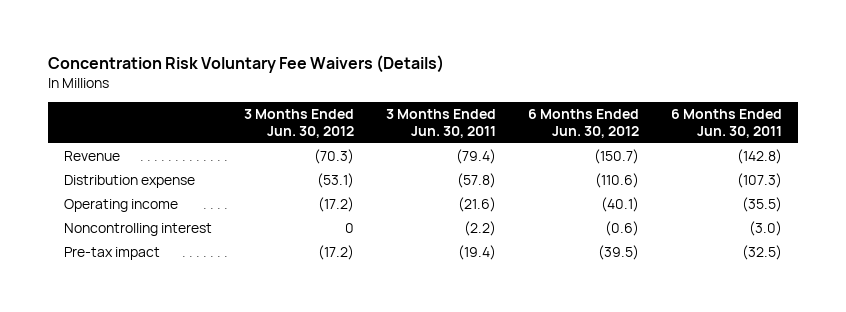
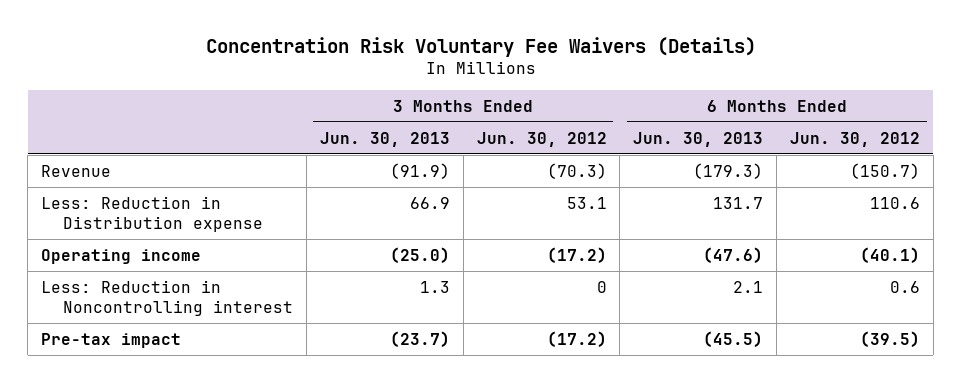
[385,108,496,138] 3 Months Ended Jun. 30, 2011 -> none
[671,108,783,138] 6 Months Ended Jun. 30, 2011 -> none
none -> [319,131,450,147] Jun. 30, 2013
none -> [633,131,764,147] Jun. 30, 2013
[63,175,195,189] Distribution expense -> [41,195,264,232] Less: Reduction in Distribution expense
[316,173,354,189] (53.1) -> [566,196,607,209] 53.1
[595,173,640,189] (110.6) -> [869,196,920,209] 110.6
[63,223,212,237] Noncontrolling interest -> [41,279,294,316] Less: Reduction in Noncontrolling interest
[605,221,640,237] (0.6) -> [889,280,920,293] 0.6

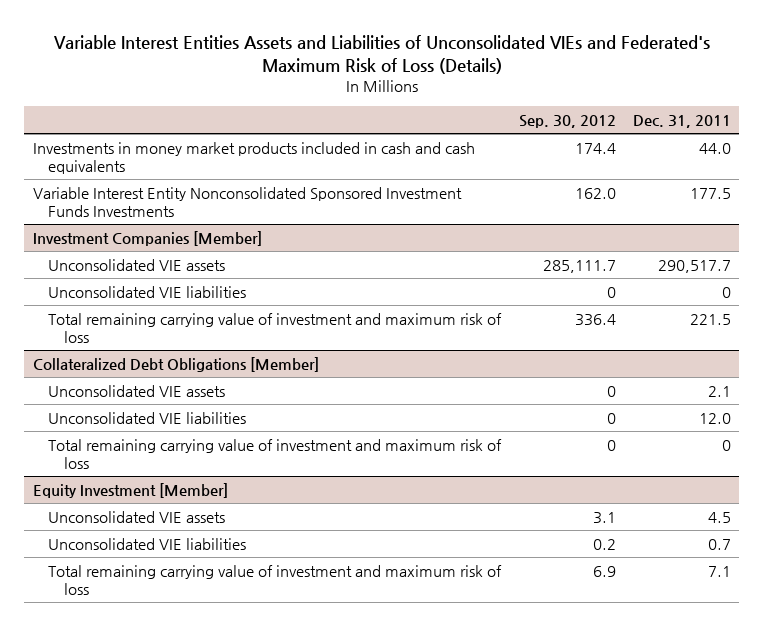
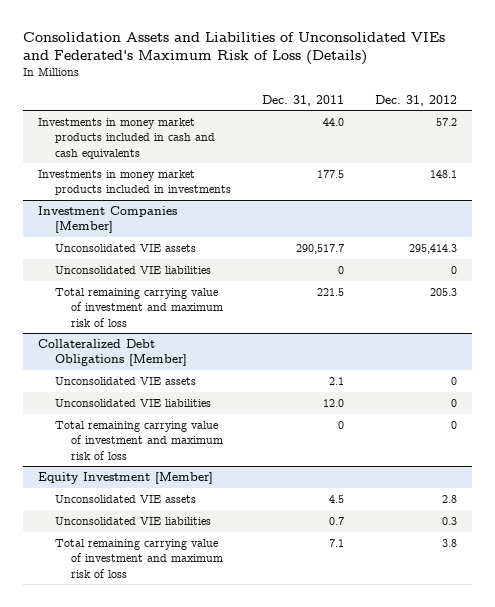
[53,34,710,74] Variable Interest Entities Assets and Liabilities of Unconsolidated VIEs and Federated's Maximum Risk of Loss (Details) -> [22,31,445,66] Consolidation Assets and Liabilities of Unconsolidated VIEs and Federated's Maximum Risk of Loss (Details)
[518,114,616,128] Sep. 30, 2012 -> none
none -> [374,94,457,106] Dec. 31, 2012
[32,186,462,217] Variable Interest Entity Nonconsolidated Sponsored Investment Funds Investments -> [38,170,231,196] Investments in money market products included in investments

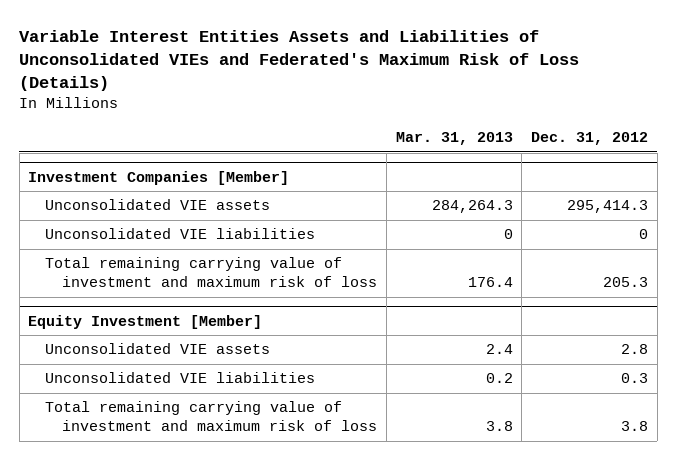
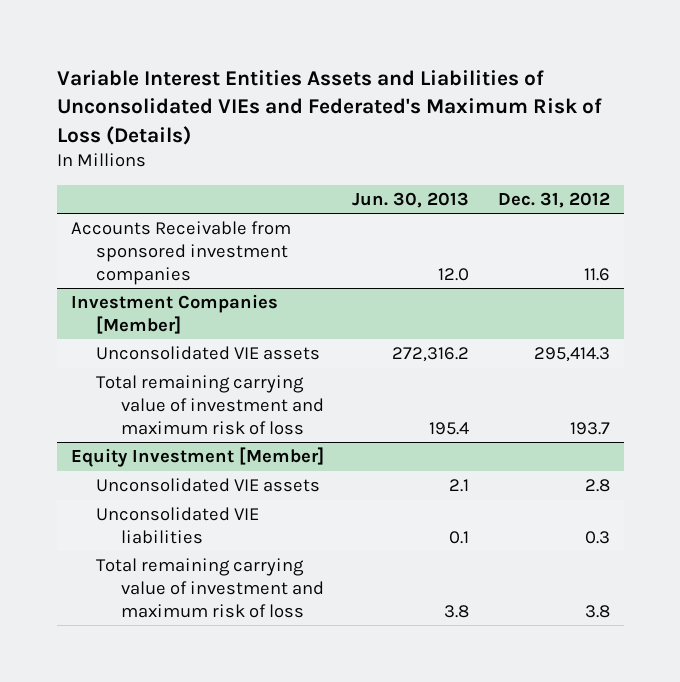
[395,132,513,146] Mar. 31, 2013 -> none
none -> [352,191,470,208] Jun. 30, 2013
none -> [70,221,291,285] Accounts Receivable from sponsored investment companies
[45,228,316,240] Unconsolidated VIE liabilities -> none
[603,277,649,288] 205.3 -> [569,421,610,435] 193.7

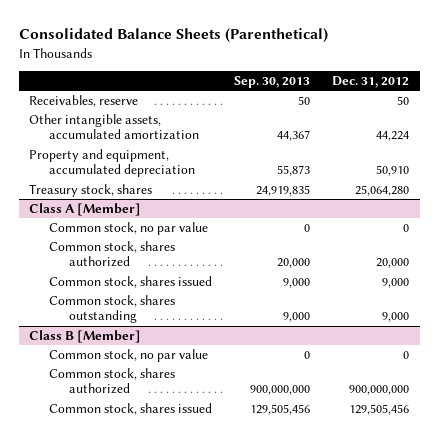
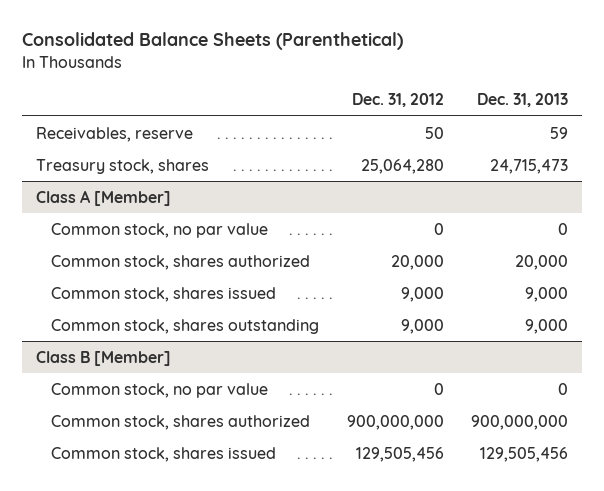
[234,75,311,88] Sep. 30, 2013 -> none
none -> [477,93,569,108] Dec. 31, 2013
[29,113,200,141] Other intangible assets, accumulated amortization -> none
[29,148,196,178] Property and equipment, accumulated depreciation -> none

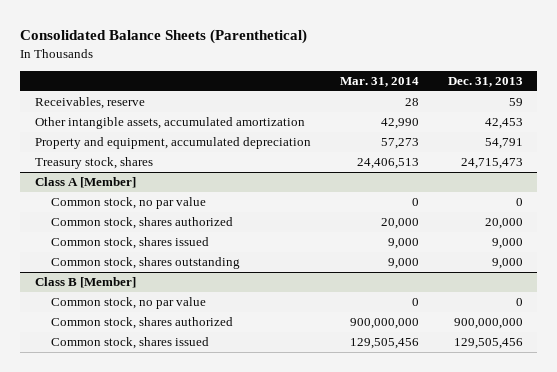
[351,93,444,108] Dec. 31, 2012 -> none
none -> [339,77,419,88] Mar. 31, 2014
none -> [34,117,305,130] Other intangible assets, accumulated amortization
none -> [34,137,311,150] Property and equipment, accumulated depreciation

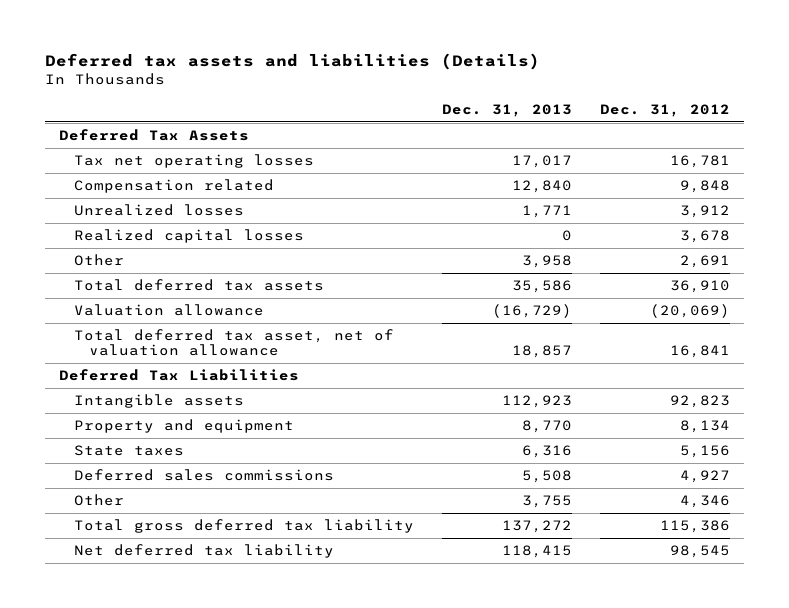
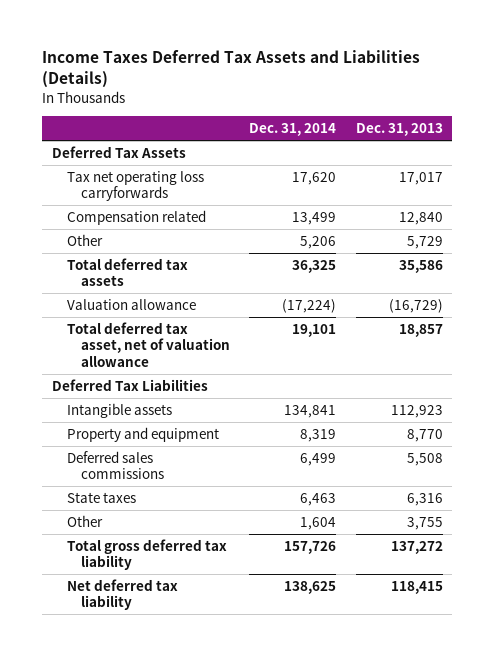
[45,52,541,70] Deferred tax assets and liabilities (Details) -> [42,50,421,89] Income Taxes Deferred Tax Assets and Liabilities (Details)
[600,103,731,117] Dec. 31, 2012 -> none
none -> [249,123,337,137] Dec. 31, 2014
[73,154,314,169] Tax net operating losses -> [66,170,204,202] Tax net operating loss carryforwards
[73,204,244,217] Unrealized losses -> none
[73,229,304,244] Realized capital losses -> none
[521,255,572,269] 3,958 -> [406,235,443,249] 5,729
[73,445,184,457] State taxes -> [66,491,136,503] State taxes

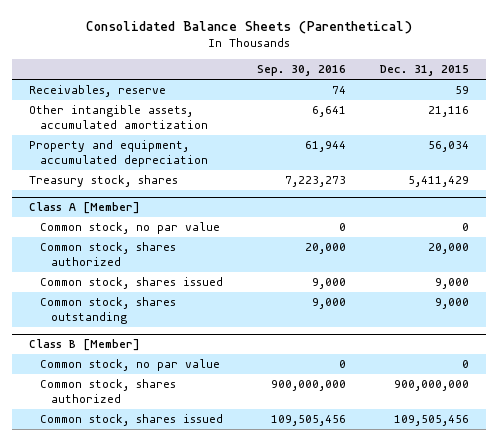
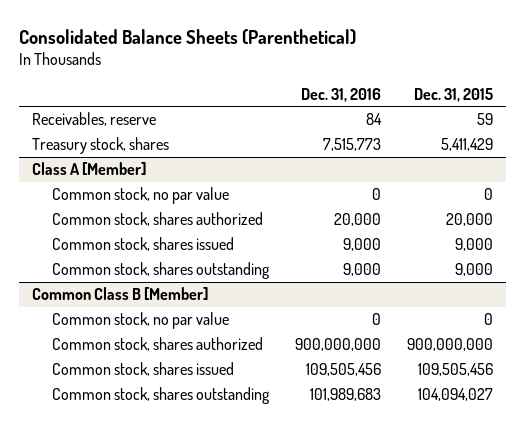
[256,65,346,77] Sep. 30, 2016 -> none
none -> [300,87,381,102] Dec. 31, 2016
[28,105,208,129] Other intangible assets, accumulated amortization -> none
[28,140,208,167] Property and equipment, accumulated depreciation -> none
[28,339,140,352] Class B [Member] -> [32,287,209,301] Common Class B [Member]
none -> [51,387,270,405] Common stock, shares outstanding

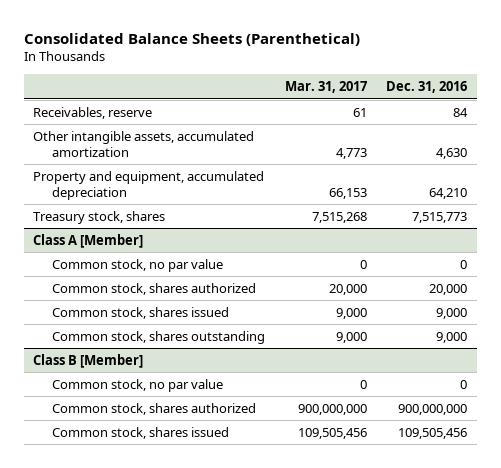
[414,87,494,102] Dec. 31, 2015 -> none
none -> [284,81,367,94] Mar. 31, 2017
none -> [33,130,255,157] Other intangible assets, accumulated amortization
none -> [33,170,265,200] Property and equipment, accumulated depreciation
[32,287,209,301] Common Class B [Member] -> [33,353,144,368] Class B [Member]
[51,387,270,405] Common stock, shares outstanding -> none

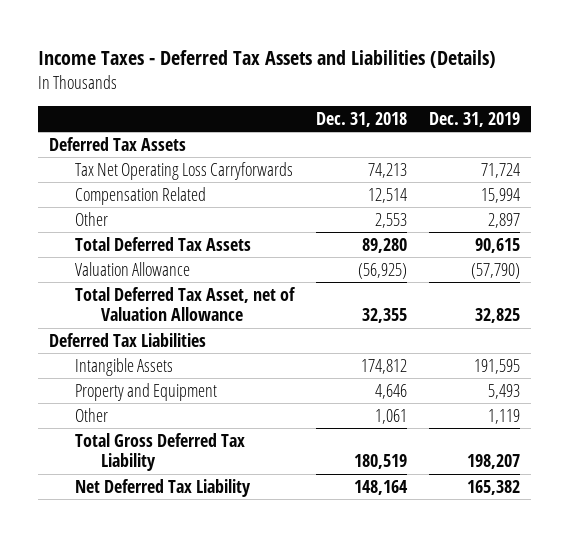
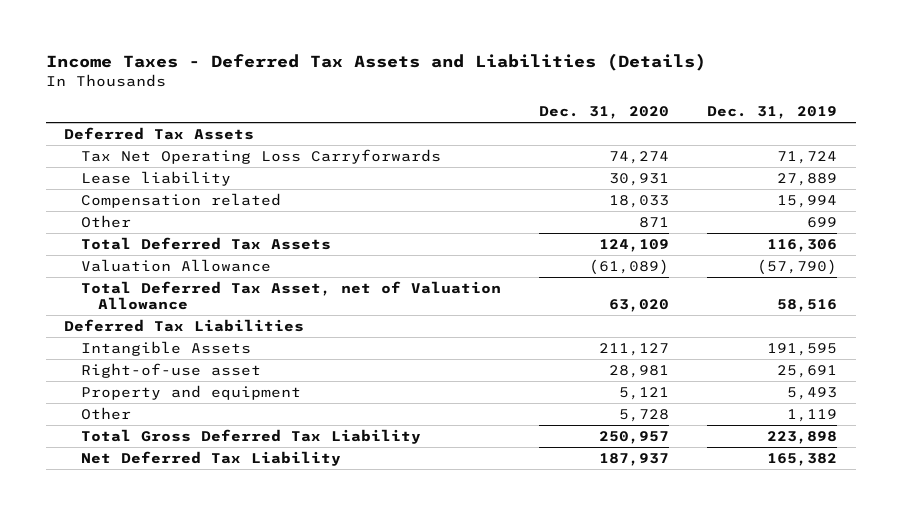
[316,111,408,127] Dec. 31, 2018 -> none
none -> [539,105,670,119] Dec. 31, 2020
none -> [81,170,232,186] Lease liability
[75,186,207,205] Compensation Related -> [81,192,282,208] Compensation related
[488,212,521,228] 2,897 -> [807,216,838,228] 699
[475,237,521,253] 90,615 -> [767,238,838,252] 116,306
[475,308,521,324] 32,825 -> [777,299,838,313] 58,516
none -> [81,362,262,378] Right-of-use asset
[75,382,218,401] Property and Equipment -> [81,384,302,400] Property and equipment
[467,454,521,470] 198,207 -> [767,430,838,444] 223,898

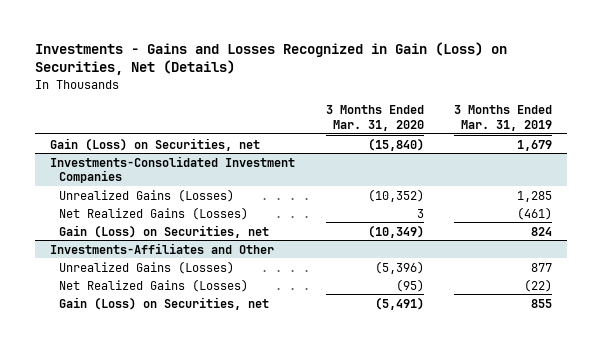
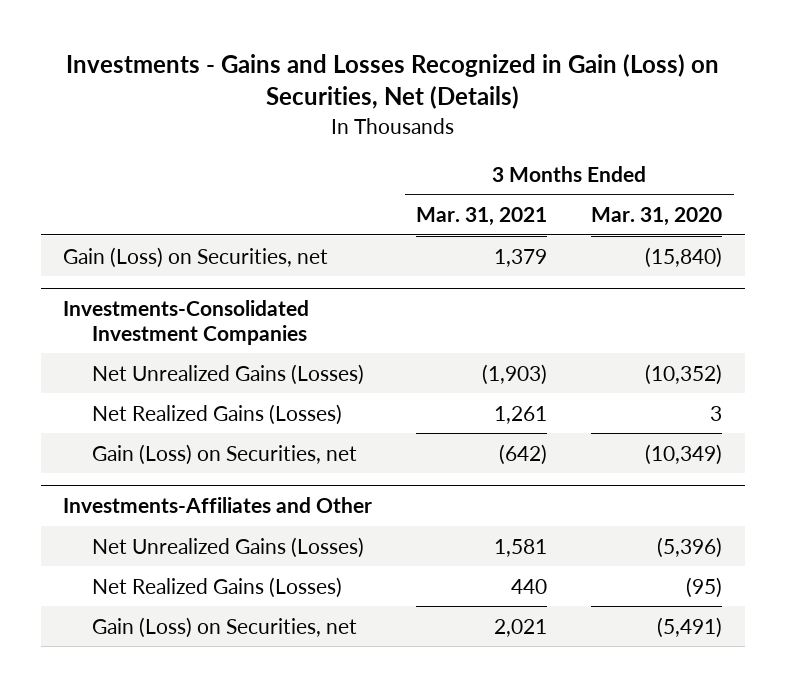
[453,105,552,131] 3 Months Ended Mar. 31, 2019 -> none
none -> [416,207,548,227] Mar. 31, 2021
[58,188,234,202] Unrealized Gains (Losses) -> [92,363,365,385] Net Unrealized Gains (Losses)
[58,260,234,274] Unrealized Gains (Losses) -> [92,536,365,558] Net Unrealized Gains (Losses)

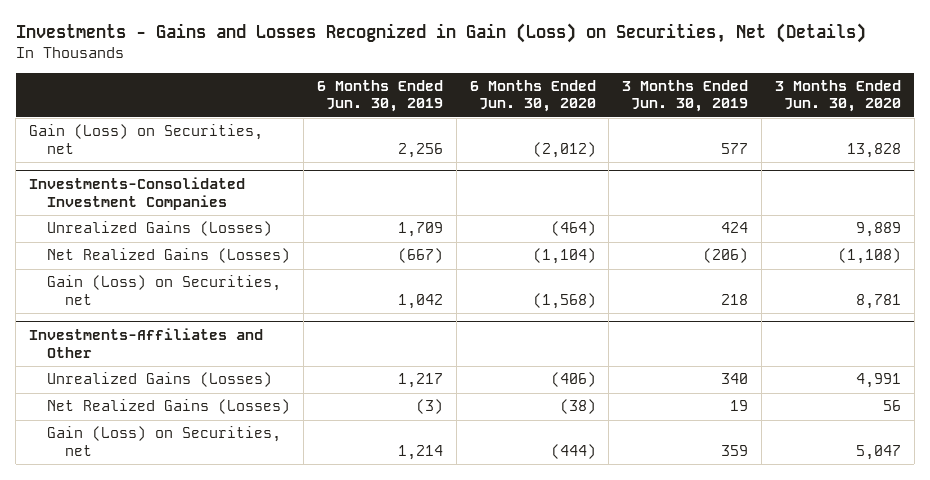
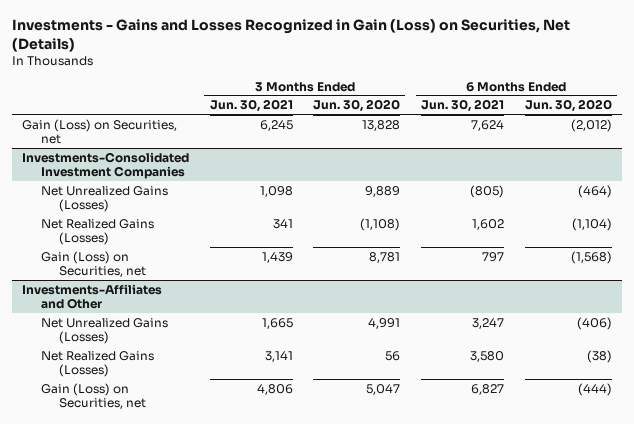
[316,79,443,113] 6 Months Ended Jun. 30, 2019 -> none
[622,79,749,113] 3 Months Ended Jun. 30, 2019 -> none
none -> [209,99,293,113] Jun. 30, 2021
none -> [420,99,504,113] Jun. 30, 2021
[47,221,273,237] Unrealized Gains (Losses) -> [40,185,168,212] Net Unrealized Gains (Losses)
[47,372,273,388] Unrealized Gains (Losses) -> [40,317,168,344] Net Unrealized Gains (Losses)

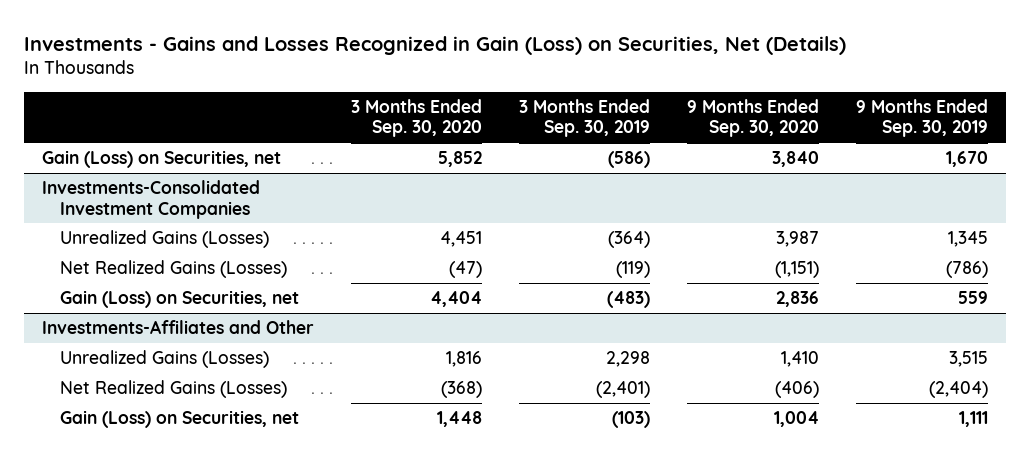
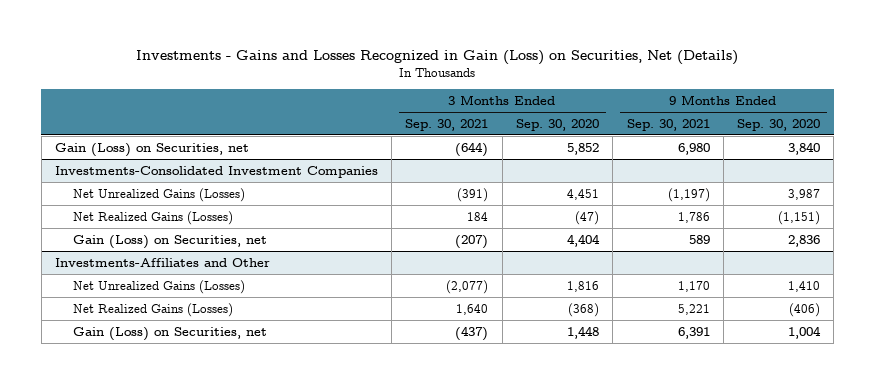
[518,98,650,138] 3 Months Ended Sep. 30, 2019 -> none
[855,98,988,138] 9 Months Ended Sep. 30, 2019 -> none
none -> [405,118,489,131] Sep. 30, 2021
none -> [626,118,710,131] Sep. 30, 2021
[59,230,269,249] Unrealized Gains (Losses) -> [73,187,246,202] Net Unrealized Gains (Losses)
[59,350,269,369] Unrealized Gains (Losses) -> [73,279,246,294] Net Unrealized Gains (Losses)

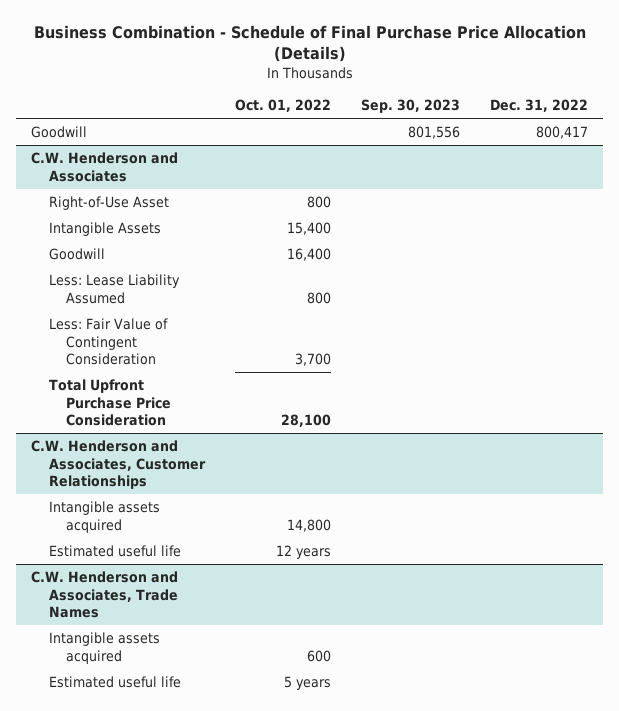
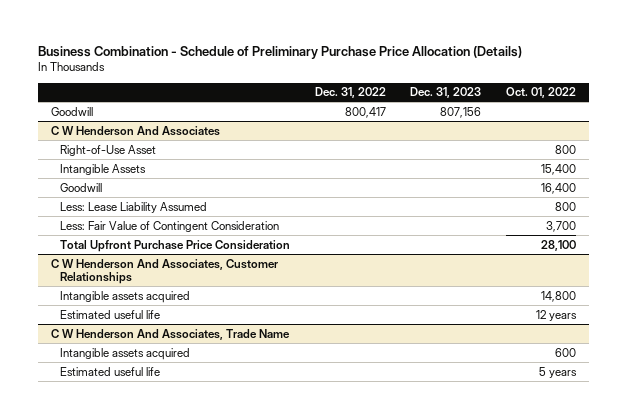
[33,24,586,63] Business Combination - Schedule of Final Purchase Price Allocation (Details) -> [38,45,523,59] Business Combination - Schedule of Preliminary Purchase Price Allocation (Details)
[360,98,460,113] Sep. 30, 2023 -> none
none -> [410,87,482,99] Dec. 31, 2023
[31,152,179,182] C.W. Henderson and Associates -> [50,125,220,136] C W Henderson And Associates
[31,440,206,490] C.W. Henderson and Associates, Customer Relationships -> [50,258,278,285] C W Henderson And Associates, Customer Relationships
[31,571,179,619] C.W. Henderson and Associates, Trade Names -> [50,328,290,340] C W Henderson And Associates, Trade Name

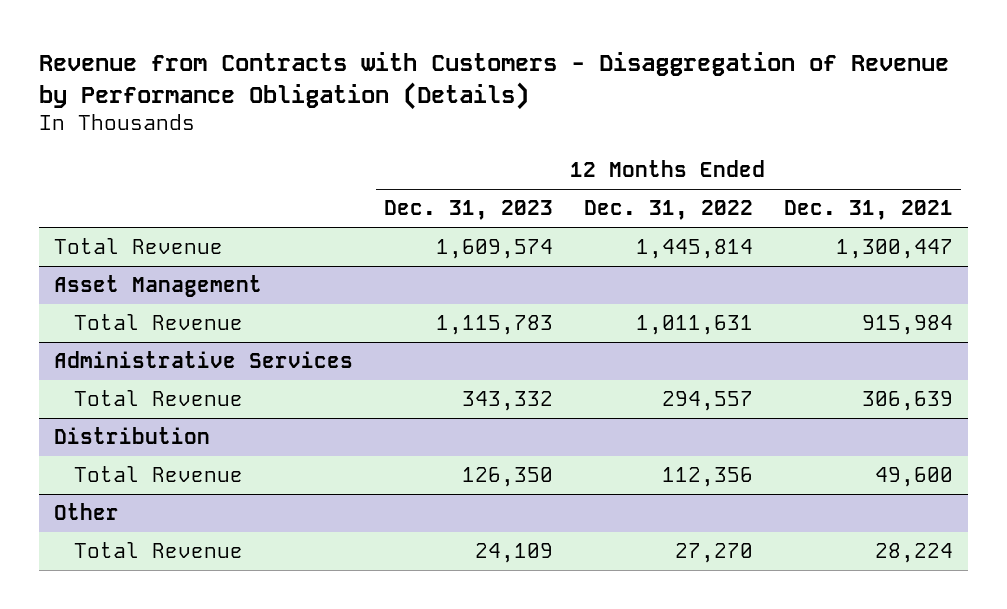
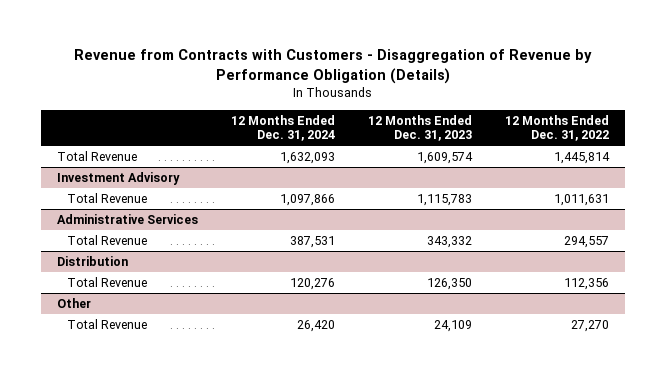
[783,200,953,221] Dec. 31, 2021 -> none
none -> [231,114,336,142] 12 Months Ended Dec. 31, 2024
[54,275,263,298] Asset Management -> [57,171,181,185] Investment Advisory

